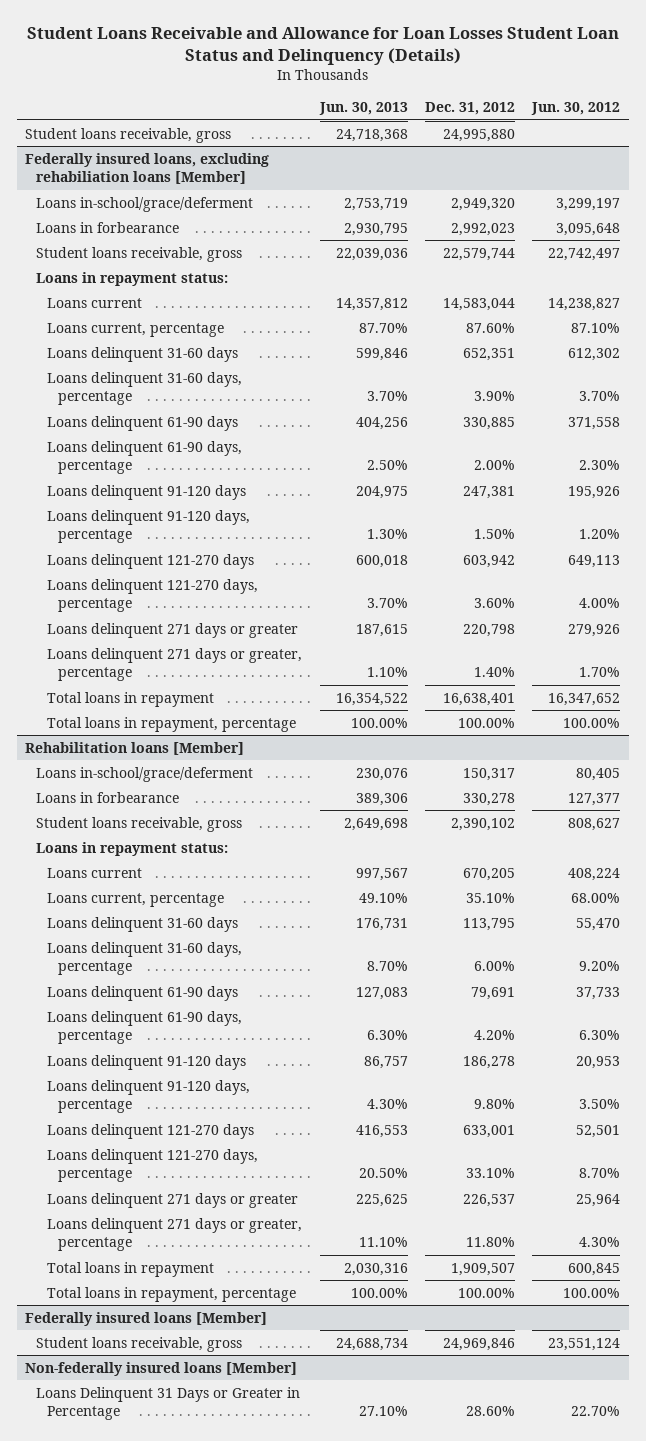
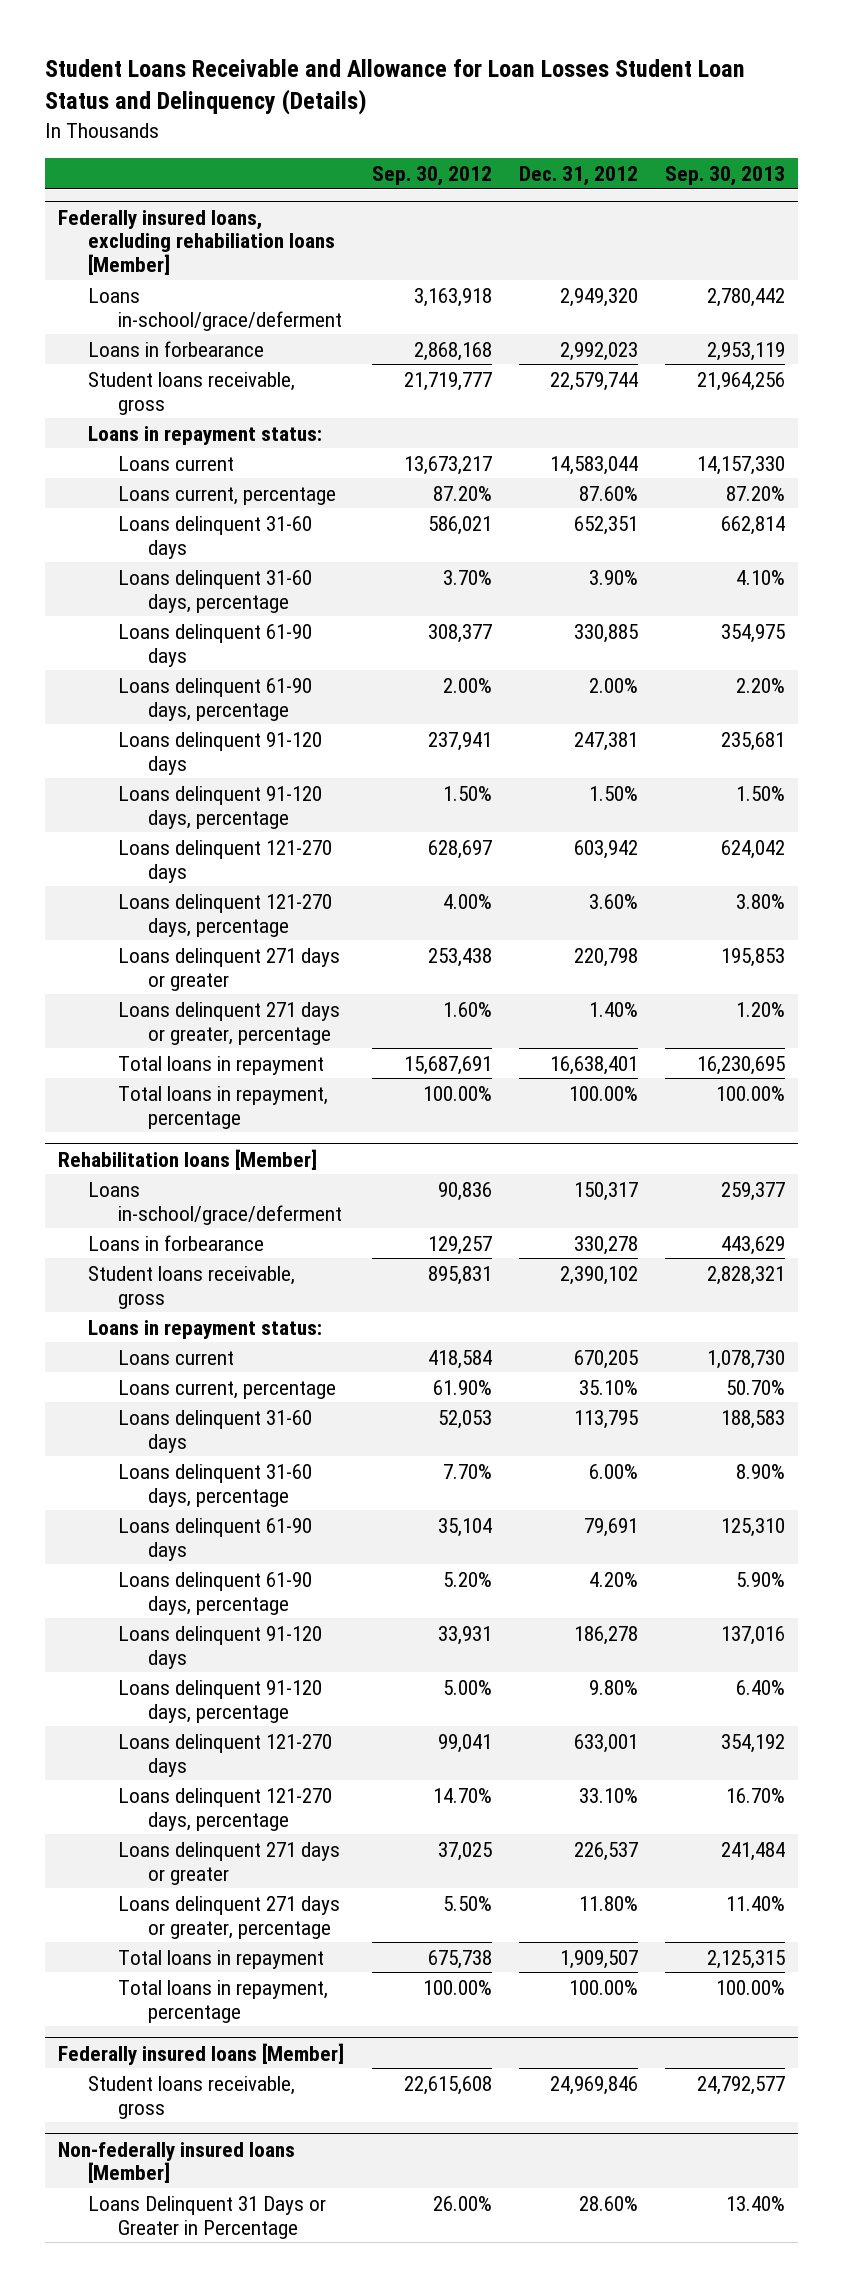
[318,101,408,115] Jun. 30, 2013 -> none
[531,101,621,115] Jun. 30, 2012 -> none
none -> [371,165,492,186] Sep. 30, 2012
none -> [664,165,785,186] Sep. 30, 2013
[25,127,232,143] Student loans receivable, gross -> none

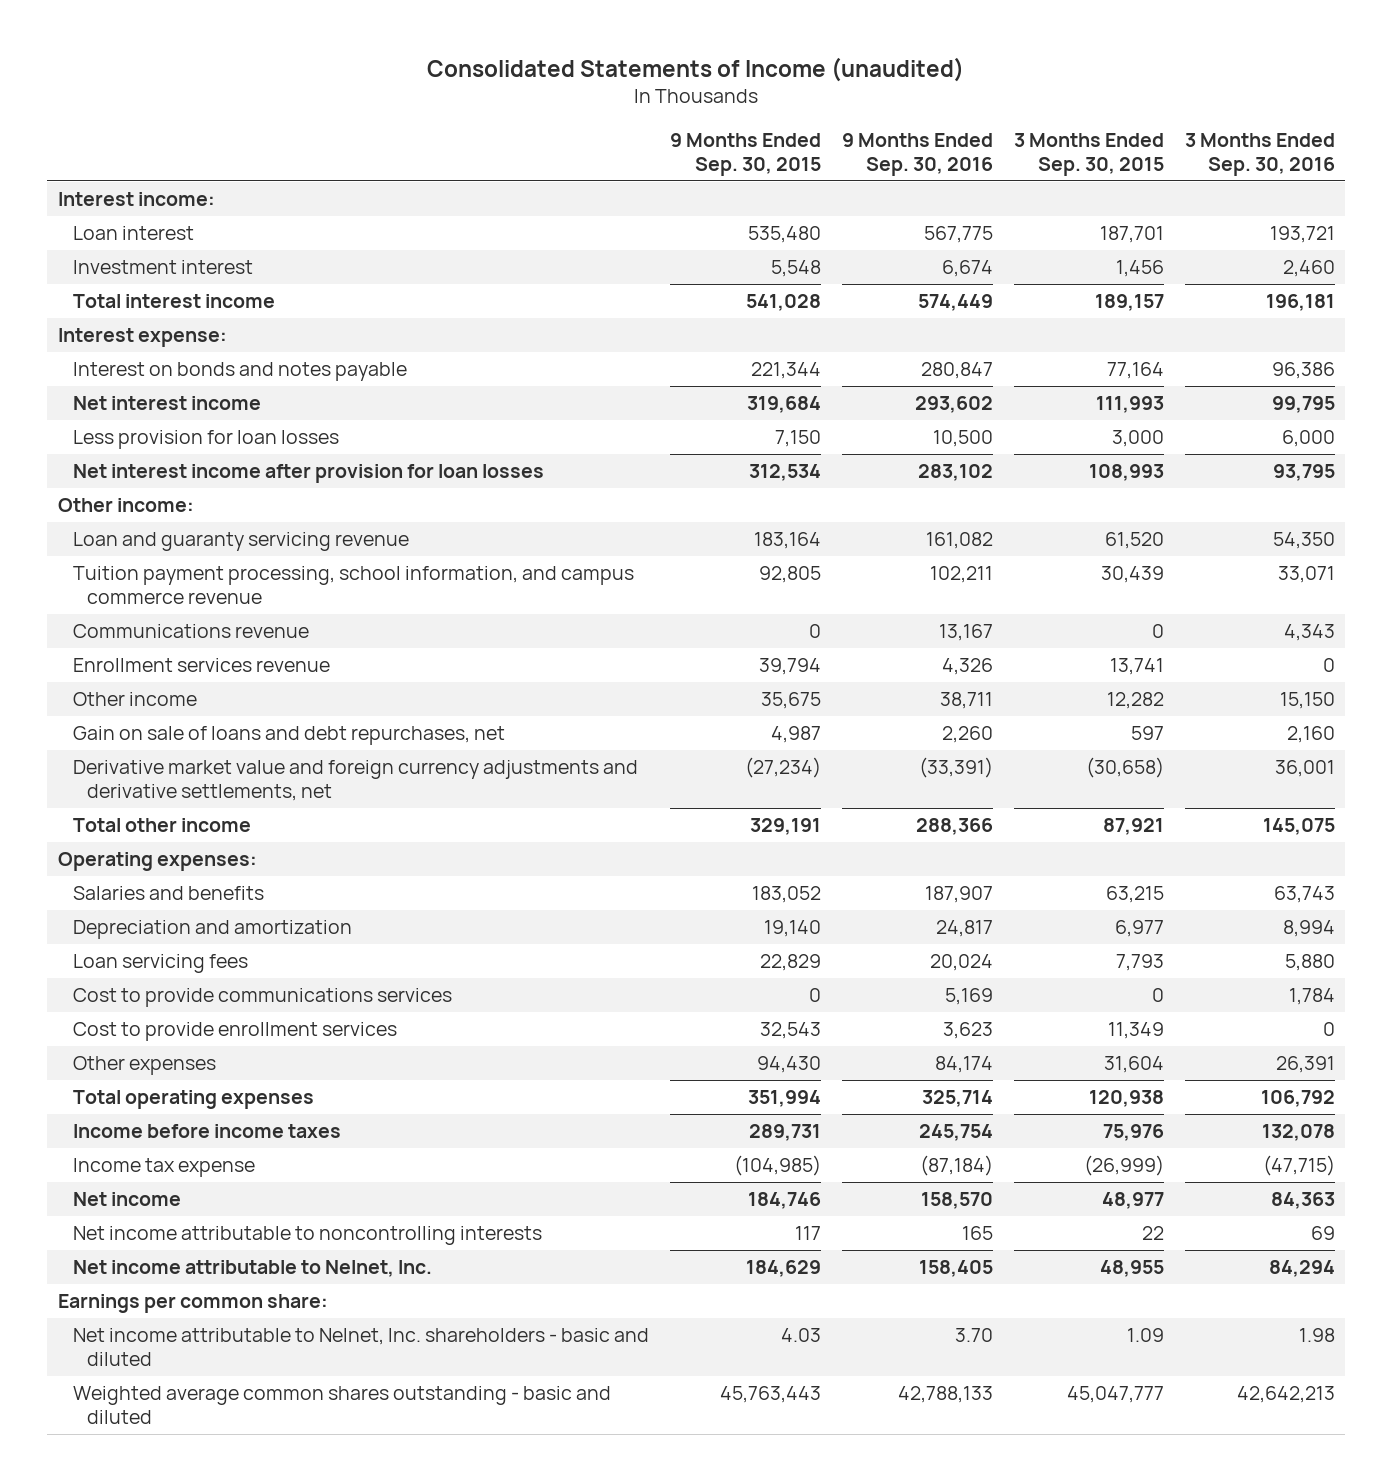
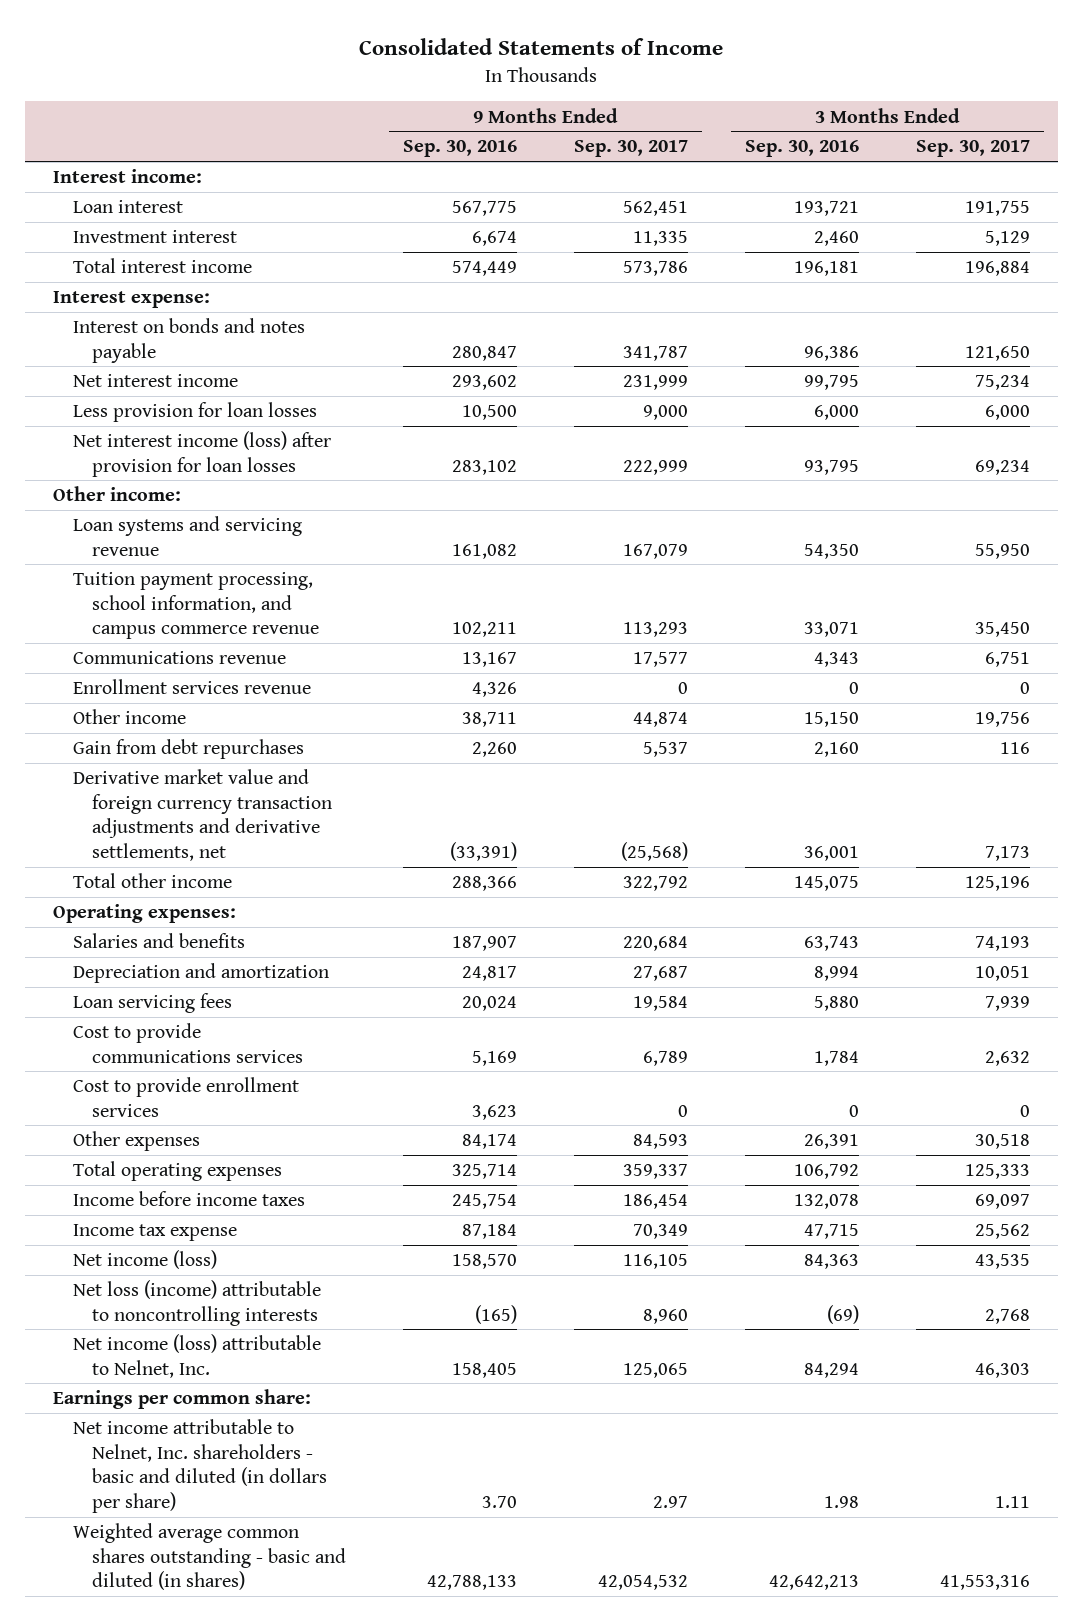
[427,57,965,83] Consolidated Statements of Income (unaudited) -> [359,38,724,56] Consolidated Statements of Income
[669,132,821,177] 9 Months Ended Sep. 30, 2015 -> none
[1013,132,1164,177] 3 Months Ended Sep. 30, 2015 -> none
none -> [573,140,688,158] Sep. 30, 2017
none -> [915,140,1030,158] Sep. 30, 2017
[72,463,544,483] Net interest income after provision for loan losses -> [72,431,331,477] Net interest income (loss) after provision for loan losses
[72,531,409,551] Loan and guaranty servicing revenue -> [72,516,302,556] Loan systems and servicing revenue
[72,725,505,745] Gain on sale of loans and debt repurchases, net -> [72,739,304,760] Gain from debt repurchases
[72,759,638,802] Derivative market value and foreign currency adjustments and derivative settlements, net -> [72,769,333,861] Derivative market value and foreign currency transaction adjustments and derivative settlements, net
[919,1154,993,1176] (87,184) -> [461,1224,517,1240] 87,184
[1262,1154,1335,1176] (47,715) -> [803,1224,859,1240] 47,715
[72,1191,181,1206] Net income -> [72,1250,217,1270] Net income (loss)
[72,1225,542,1245] Net income attributable to noncontrolling interests -> [72,1280,321,1326] Net loss (income) attributable to noncontrolling interests
[961,1225,993,1240] 165 -> [474,1304,517,1324] (165)
[1310,1225,1335,1240] 69 -> [826,1304,859,1324] (69)
[72,1259,432,1277] Net income attributable to Nelnet, Inc. -> [72,1334,321,1378] Net income (loss) attributable to Nelnet, Inc.
[72,1327,649,1367] Net income attributable to Nelnet, Inc. shareholders - basic and diluted -> [72,1419,328,1513] Net income attributable to Nelnet, Inc. shareholders - basic and diluted (in dollars per share)
[72,1385,611,1425] Weighted average common shares outstanding - basic and diluted -> [72,1523,347,1591] Weighted average common shares outstanding - basic and diluted (in shares)

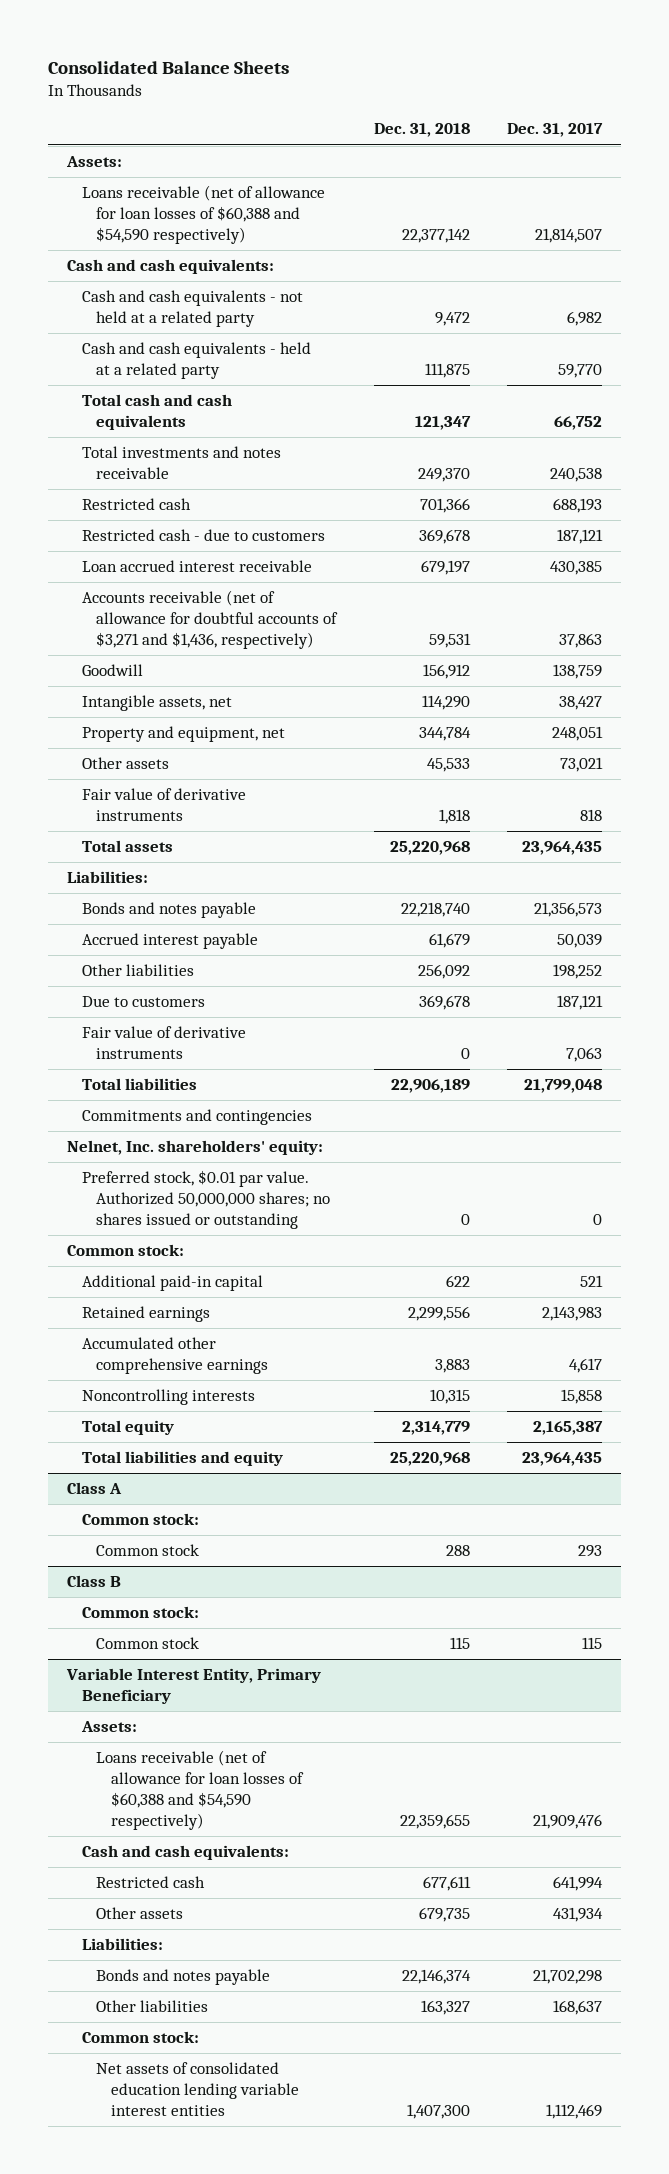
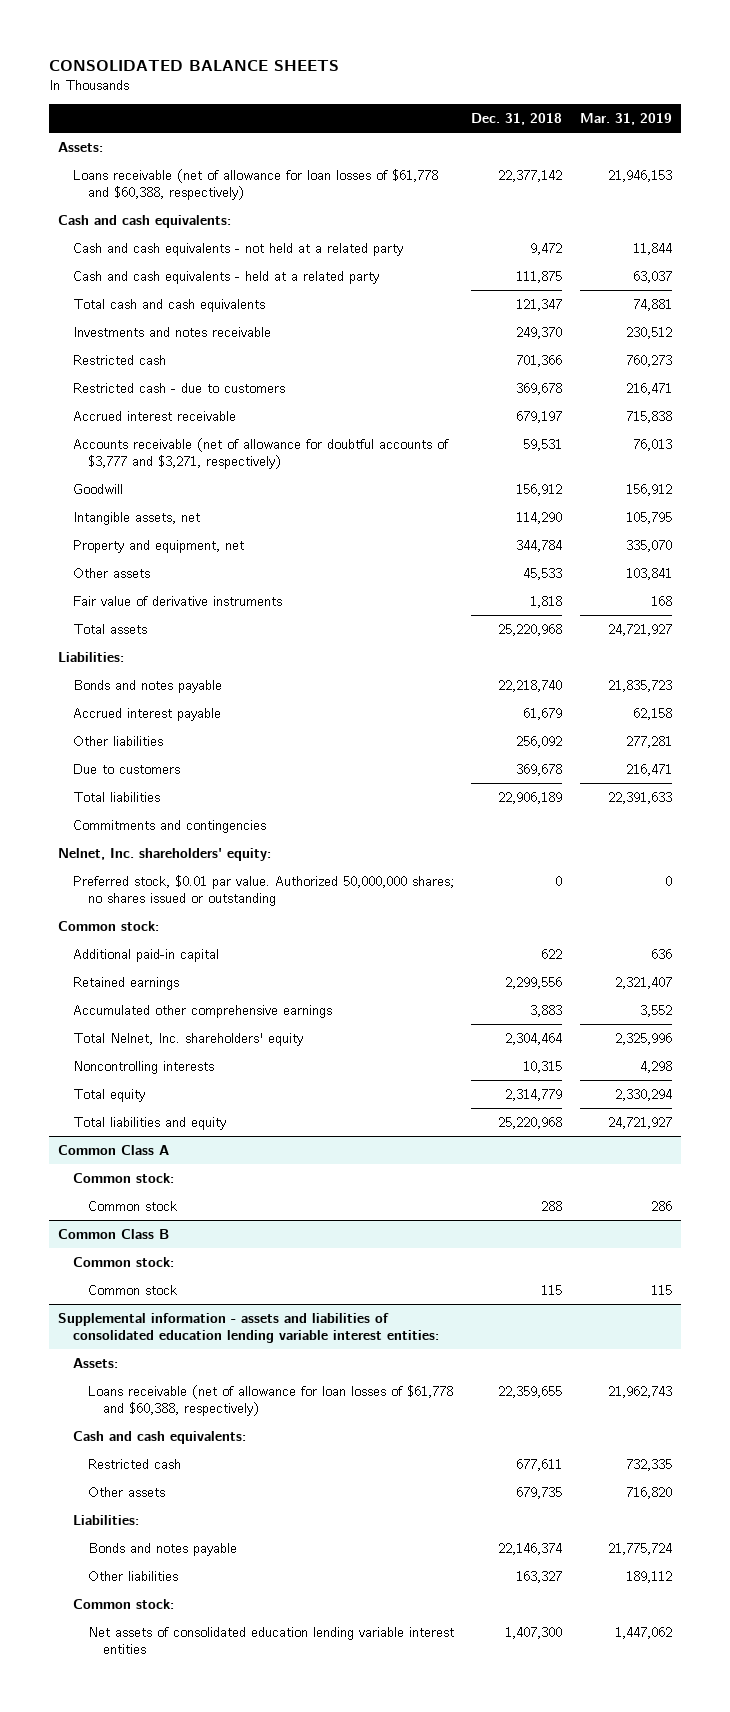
[48,61,290,75] Consolidated Balance Sheets -> [49,59,340,71] CONSOLIDATED BALANCE SHEETS
[507,123,604,138] Dec. 31, 2017 -> none
none -> [579,112,672,125] Mar. 31, 2019
[81,185,325,245] Loans receivable (net of allowance for loan losses of $60,388 and $54,590 respectively) -> [72,168,438,200] Loans receivable (net of allowance for loan losses of $61,778 and $60,388, respectively)
[81,446,281,480] Total investments and notes receivable -> [72,326,271,337] Investments and notes receivable
[81,560,312,573] Loan accrued interest receivable -> [72,410,236,421] Accrued interest receivable
[81,590,339,650] Accounts receivable (net of allowance for doubtful accounts of $3,271 and $1,436, respectively) -> [72,437,449,469] Accounts receivable (net of allowance for doubtful accounts of $3,777 and $3,271, respectively)
[81,1026,246,1060] Fair value of derivative instruments -> none
none -> [72,1032,303,1046] Total Nelnet, Inc. shareholders' equity
[67,1482,123,1495] Class A -> [57,1144,169,1155] Common Class A
[67,1575,122,1588] Class B -> [57,1228,169,1239] Common Class B
[66,1668,322,1705] Variable Interest Entity, Primary Beneficiary -> [57,1312,439,1343] Supplemental information - assets and liabilities of consolidated education lending variable interest entities:
[96,1750,304,1831] Loans receivable (net of allowance for loan losses of $60,388 and $54,590 respectively) -> [88,1384,454,1416] Loans receivable (net of allowance for loan losses of $61,778 and $60,388, respectively)

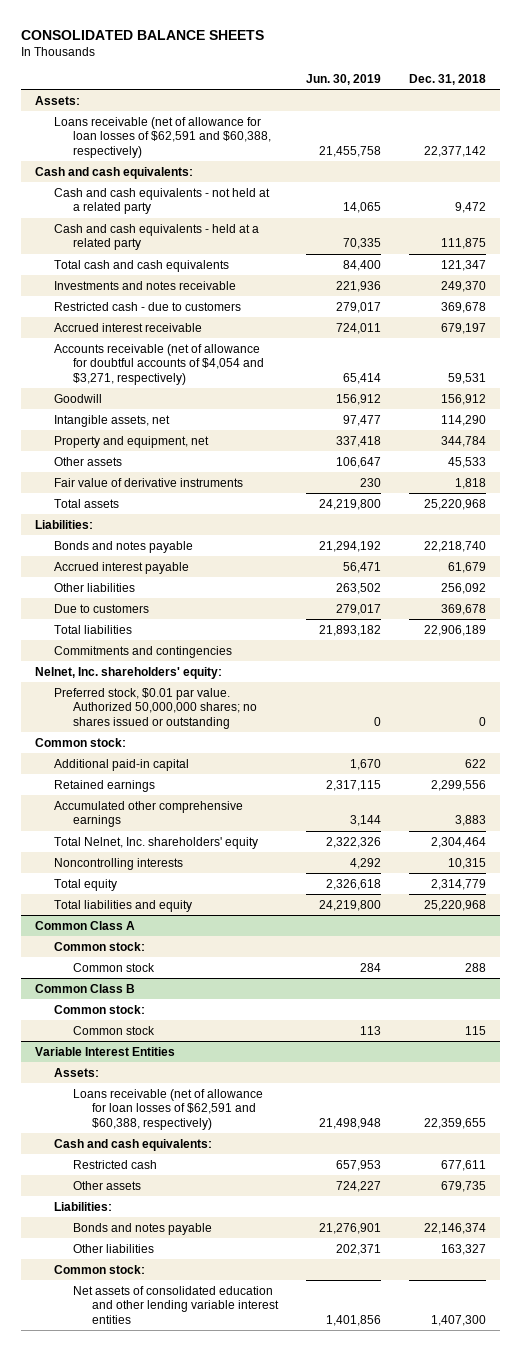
[579,112,672,125] Mar. 31, 2019 -> none
none -> [305,73,381,85] Jun. 30, 2019
[72,168,438,200] Loans receivable (net of allowance for loan losses of $61,778 and $60,388, respectively) -> [54,116,271,158] Loans receivable (net of allowance for loan losses of $62,591 and $60,388, respectively)
[72,354,166,365] Restricted cash -> none
[72,437,449,469] Accounts receivable (net of allowance for doubtful accounts of $3,777 and $3,271, respectively) -> [54,343,264,385] Accounts receivable (net of allowance for doubtful accounts of $4,054 and $3,271, respectively)
[57,1312,439,1343] Supplemental information - assets and liabilities of consolidated education lending variable interest entities: -> [35,1046,176,1056] Variable Interest Entities
[88,1384,454,1416] Loans receivable (net of allowance for loan losses of $61,778 and $60,388, respectively) -> [72,1088,263,1130] Loans receivable (net of allowance for loan losses of $62,591 and $60,388, respectively)
[88,1626,455,1654] Net assets of consolidated education lending variable interest entities -> [72,1285,279,1324] Net assets of consolidated education and other lending variable interest entities

